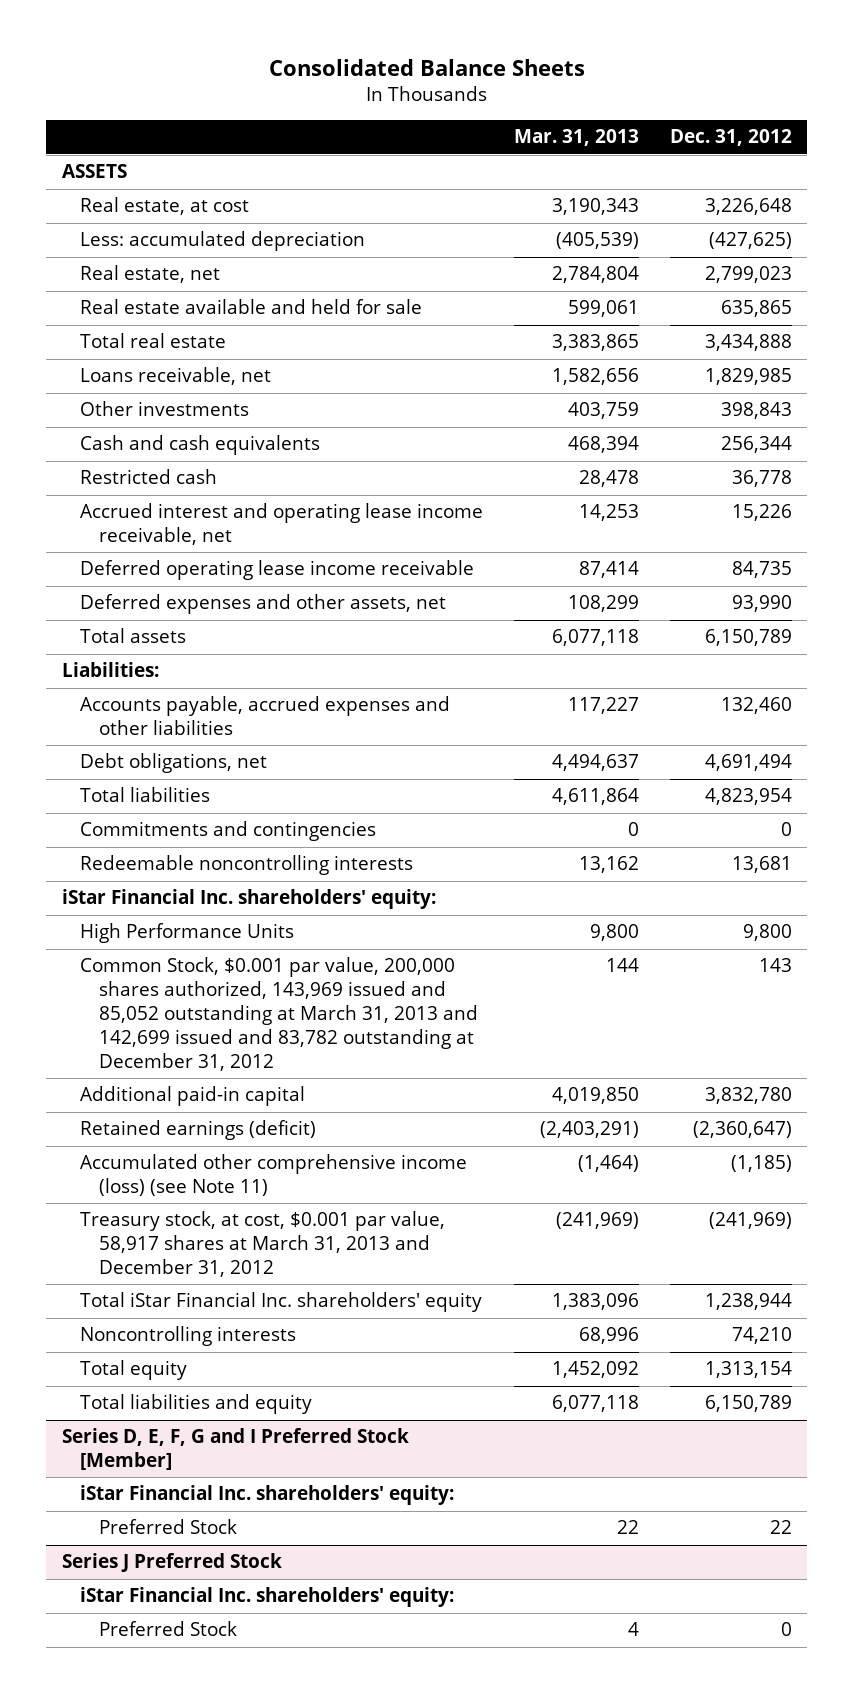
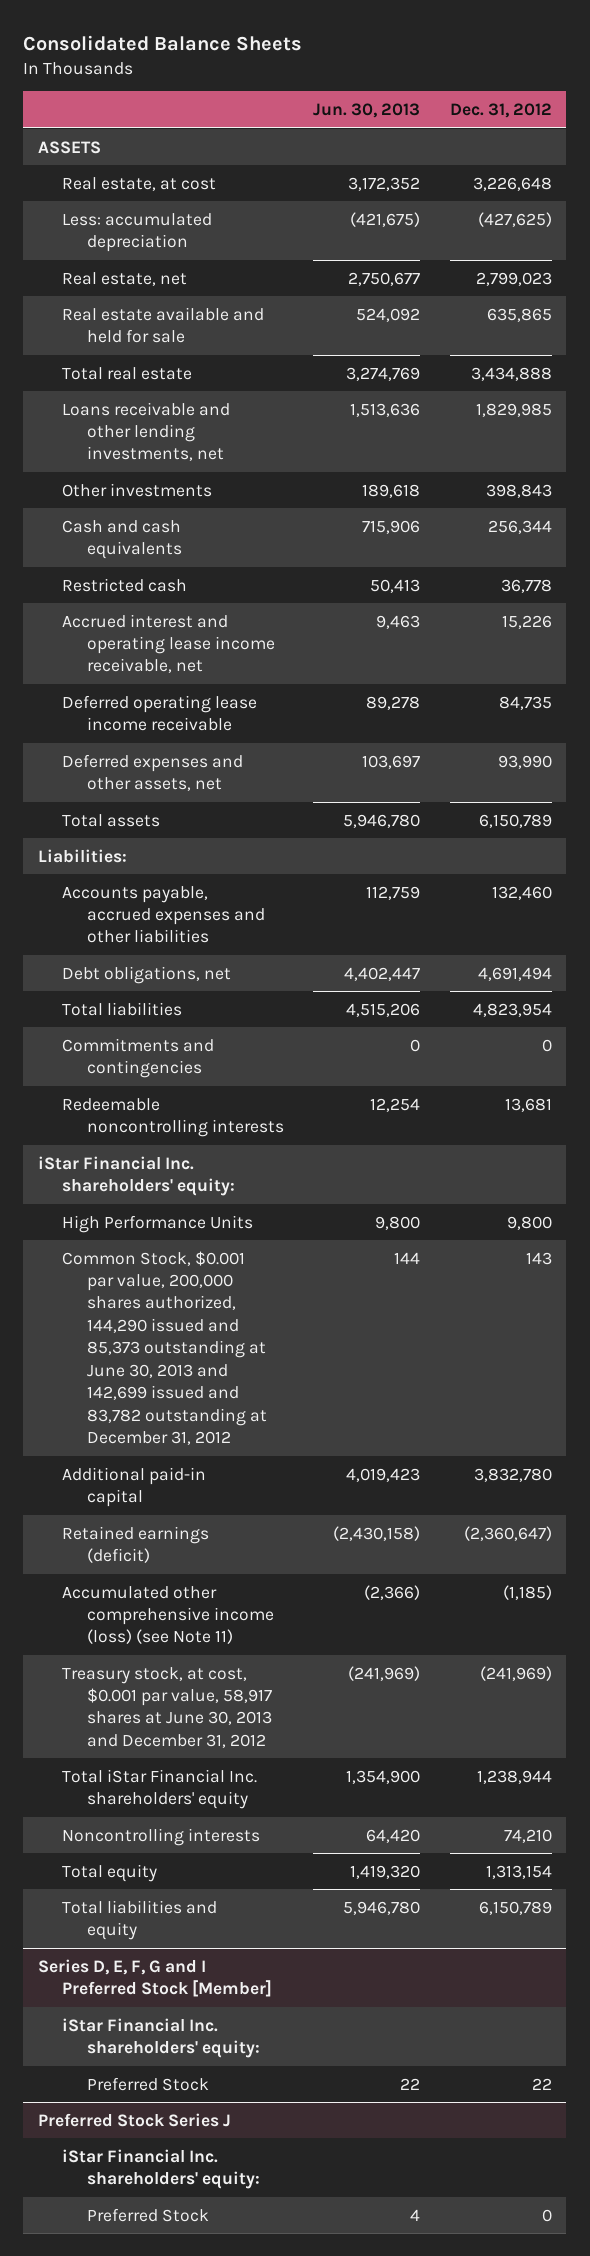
[513,129,639,147] Mar. 31, 2013 -> none
none -> [313,102,421,118] Jun. 30, 2013
[80,367,272,386] Loans receivable, net -> [62,401,231,462] Loans receivable and other lending investments, net
[80,957,478,1072] Common Stock, $0.001 par value, 200,000 shares authorized, 143,969 issued and 85,052 outstanding at March 31, 2013 and 142,699 issued and 83,782 outstanding at December 31, 2012 -> [62,1250,267,1445] Common Stock, $0.001 par value, 200,000 shares authorized, 144,290 issued and 85,373 outstanding at June 30, 2013 and 142,699 issued and 83,782 outstanding at December 31, 2012
[80,1211,446,1278] Treasury stock, at cost, $0.001 par value, 58,917 shares at March 31, 2013 and December 31, 2012 -> [62,1666,272,1748] Treasury stock, at cost, $0.001 par value, 58,917 shares at June 30, 2013 and December 31, 2012
[61,1553,282,1573] Series J Preferred Stock -> [37,2112,231,2127] Preferred Stock Series J

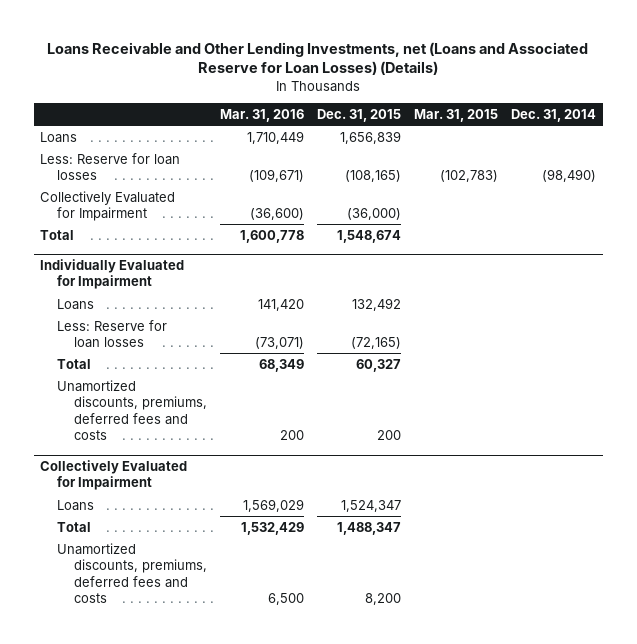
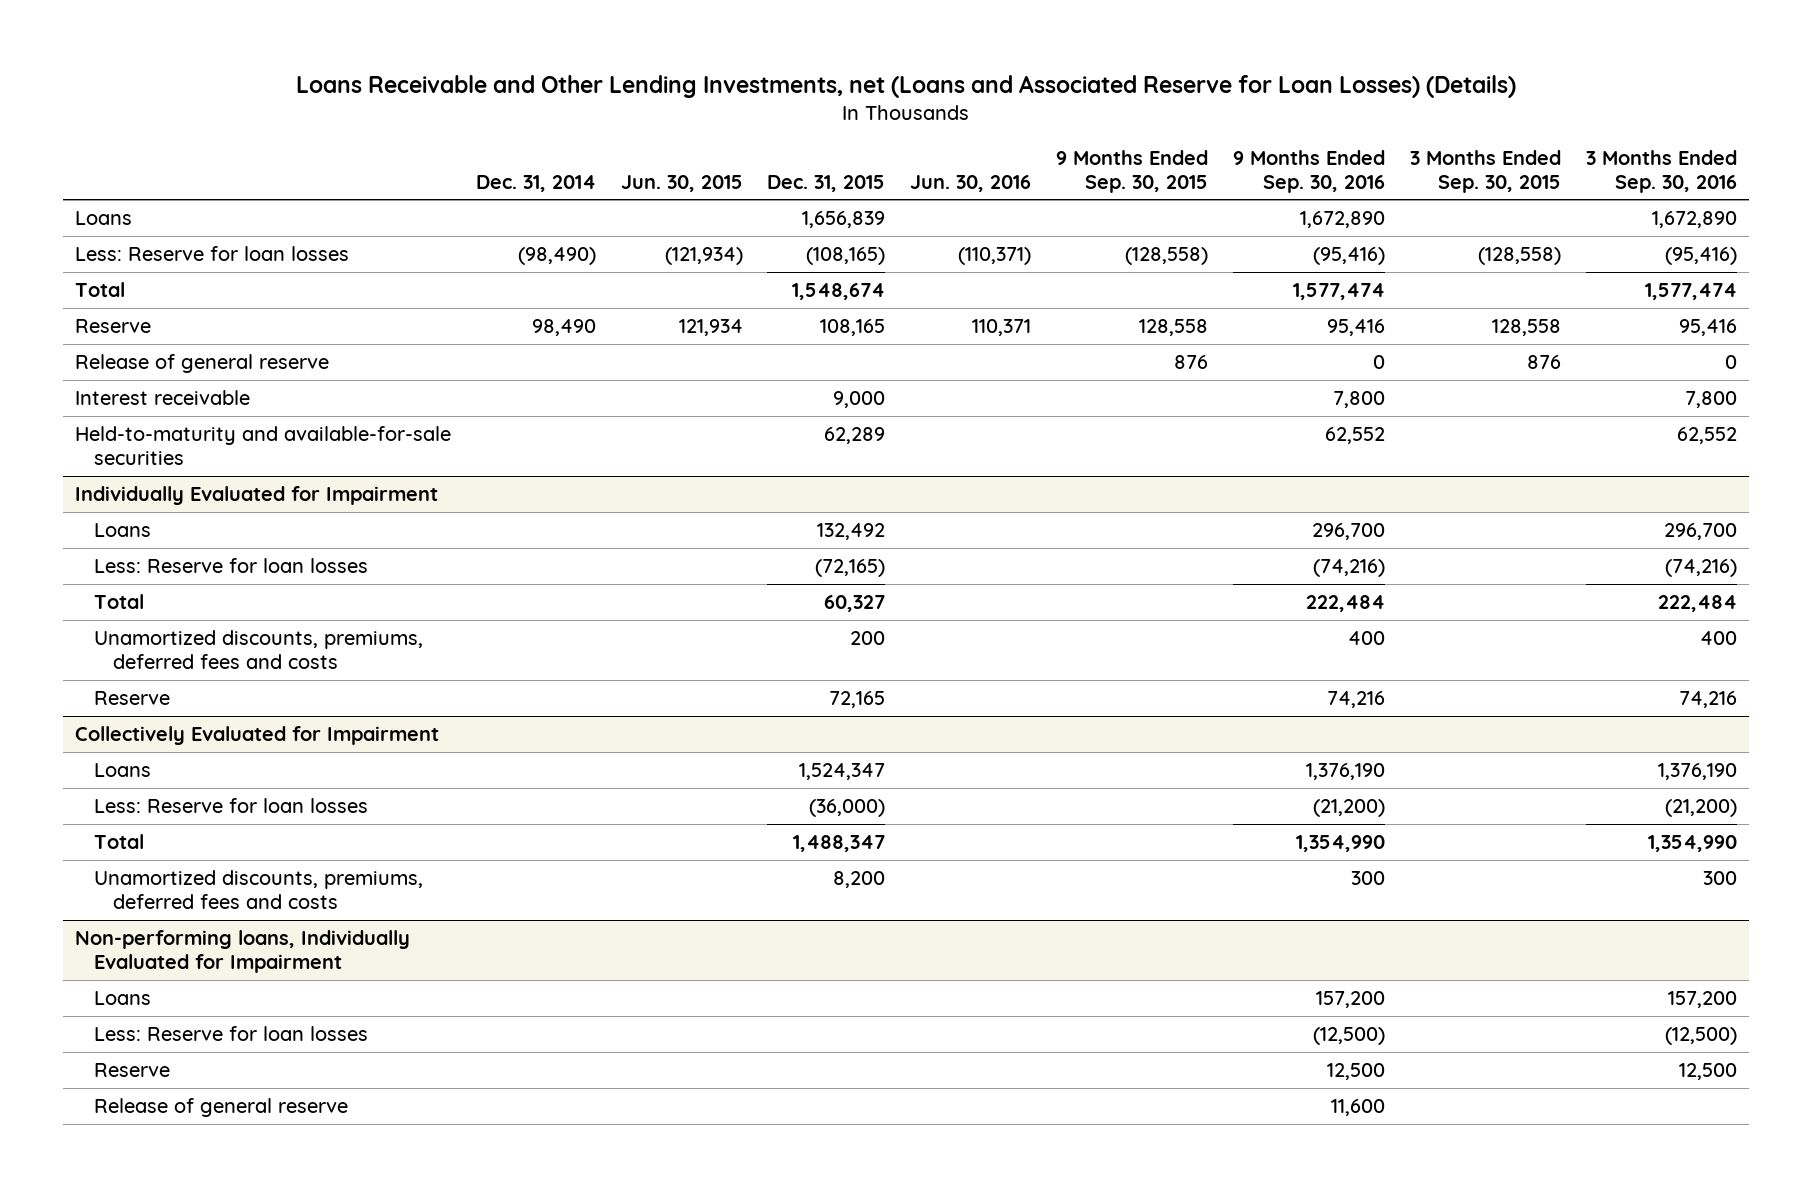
[220,108,305,122] Mar. 31, 2016 -> none
[414,108,499,122] Mar. 31, 2015 -> none
none -> [620,174,743,192] Jun. 30, 2015
none -> [910,174,1032,192] Jun. 30, 2016
none -> [1056,149,1209,193] 9 Months Ended Sep. 30, 2015
none -> [1232,149,1385,193] 9 Months Ended Sep. 30, 2016
none -> [1409,149,1561,193] 3 Months Ended Sep. 30, 2015
none -> [1585,149,1737,193] 3 Months Ended Sep. 30, 2016
[40,190,176,222] Collectively Evaluated for Impairment -> none
none -> [74,318,151,333] Reserve
none -> [74,353,329,373] Release of general reserve
none -> [74,389,250,405] Interest receivable
none -> [74,425,451,465] Held-to-maturity and available-for-sale securities
none -> [94,690,171,705] Reserve
none -> [94,797,369,813] Less: Reserve for loan losses
none -> [74,929,410,973] Non-performing loans, Individually Evaluated for Impairment
none -> [94,990,152,1005] Loans
none -> [94,1025,369,1041] Less: Reserve for loan losses
none -> [94,1062,171,1077] Reserve
none -> [94,1097,349,1117] Release of general reserve

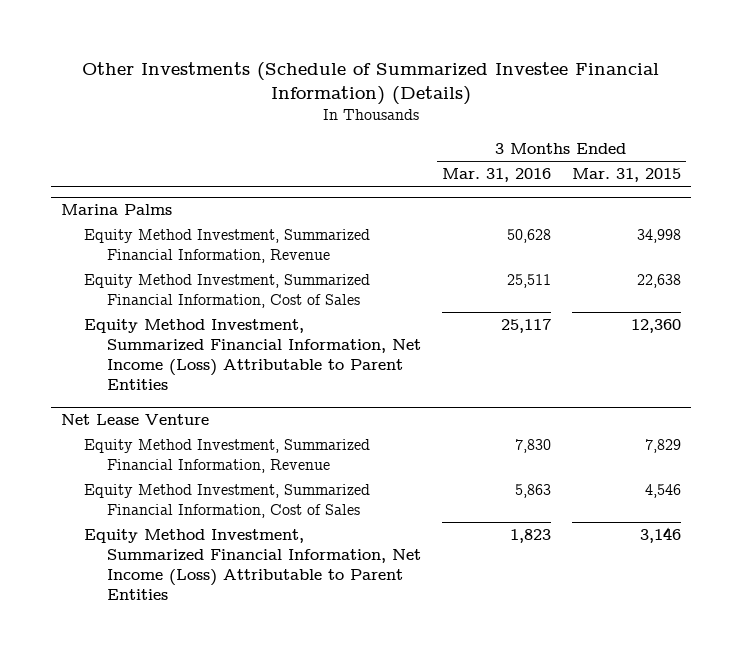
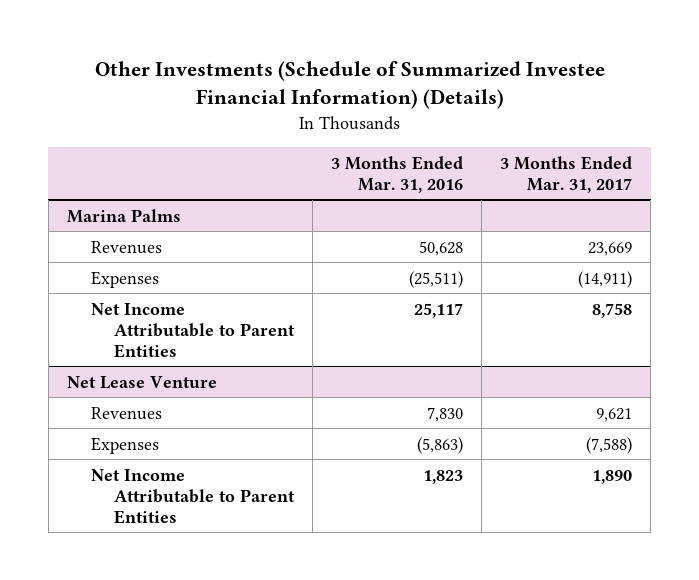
[571,167,681,182] Mar. 31, 2015 -> none
none -> [500,155,633,193] 3 Months Ended Mar. 31, 2017
[84,273,371,308] Equity Method Investment, Summarized Financial Information, Cost of Sales -> none
[84,228,371,263] Equity Method Investment, Summarized Financial Information, Revenue -> [90,240,162,254] Revenues
none -> [90,270,159,288] Expenses
[84,318,422,391] Equity Method Investment, Summarized Financial Information, Net Income (Loss) Attributable to Parent Entities -> [90,302,296,358] Net Income Attributable to Parent Entities
[84,483,371,518] Equity Method Investment, Summarized Financial Information, Cost of Sales -> none
[84,438,371,473] Equity Method Investment, Summarized Financial Information, Revenue -> [90,406,162,420] Revenues
none -> [90,436,159,454] Expenses
[84,528,422,601] Equity Method Investment, Summarized Financial Information, Net Income (Loss) Attributable to Parent Entities -> [90,468,296,524] Net Income Attributable to Parent Entities

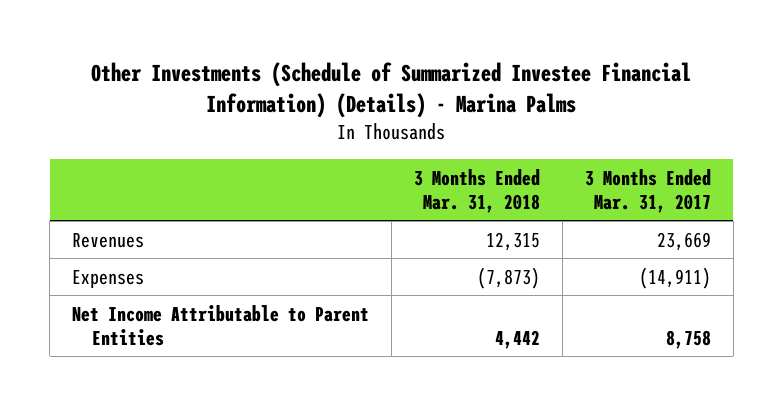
[94,61,605,110] Other Investments (Schedule of Summarized Investee Financial Information) (Details) -> [91,61,692,118] Other Investments (Schedule of Summarized Investee Financial Information) (Details) - Marina Palms
[331,155,464,193] 3 Months Ended Mar. 31, 2016 -> none
none -> [413,168,540,213] 3 Months Ended Mar. 31, 2018
[66,208,181,223] Marina Palms -> none
[66,375,217,389] Net Lease Venture -> none
[90,406,162,420] Revenues -> none
[90,436,159,454] Expenses -> none
[90,468,296,524] Net Income Attributable to Parent Entities -> none

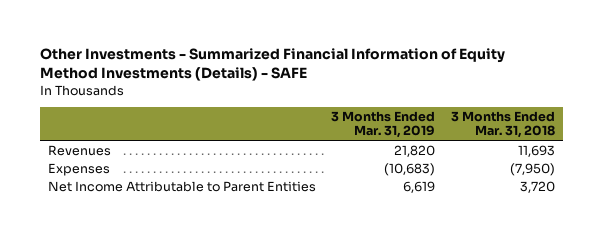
[91,61,692,118] Other Investments (Schedule of Summarized Investee Financial Information) (Details) - Marina Palms -> [40,48,506,82] Other Investments - Summarized Financial Information of Equity Method Investments (Details) - SAFE
[584,168,711,213] 3 Months Ended Mar. 31, 2017 -> none
none -> [331,110,436,139] 3 Months Ended Mar. 31, 2019
[485,231,540,251] 12,315 -> [517,144,555,157] 11,693
[476,266,540,289] (7,873) -> [509,162,555,176] (7,950)
[494,329,540,349] 4,442 -> [519,180,555,193] 3,720

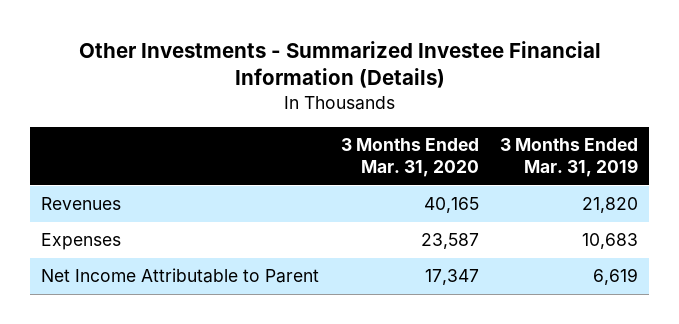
[40,48,506,82] Other Investments - Summarized Financial Information of Equity Method Investments (Details) - SAFE -> [78,40,601,89] Other Investments - Summarized Investee Financial Information (Details)
[450,110,555,139] 3 Months Ended Mar. 31, 2018 -> none
none -> [340,138,479,178] 3 Months Ended Mar. 31, 2020
[384,162,436,176] (10,683) -> [582,233,639,250] 10,683
[48,180,317,192] Net Income Attributable to Parent Entities -> [40,268,319,284] Net Income Attributable to Parent

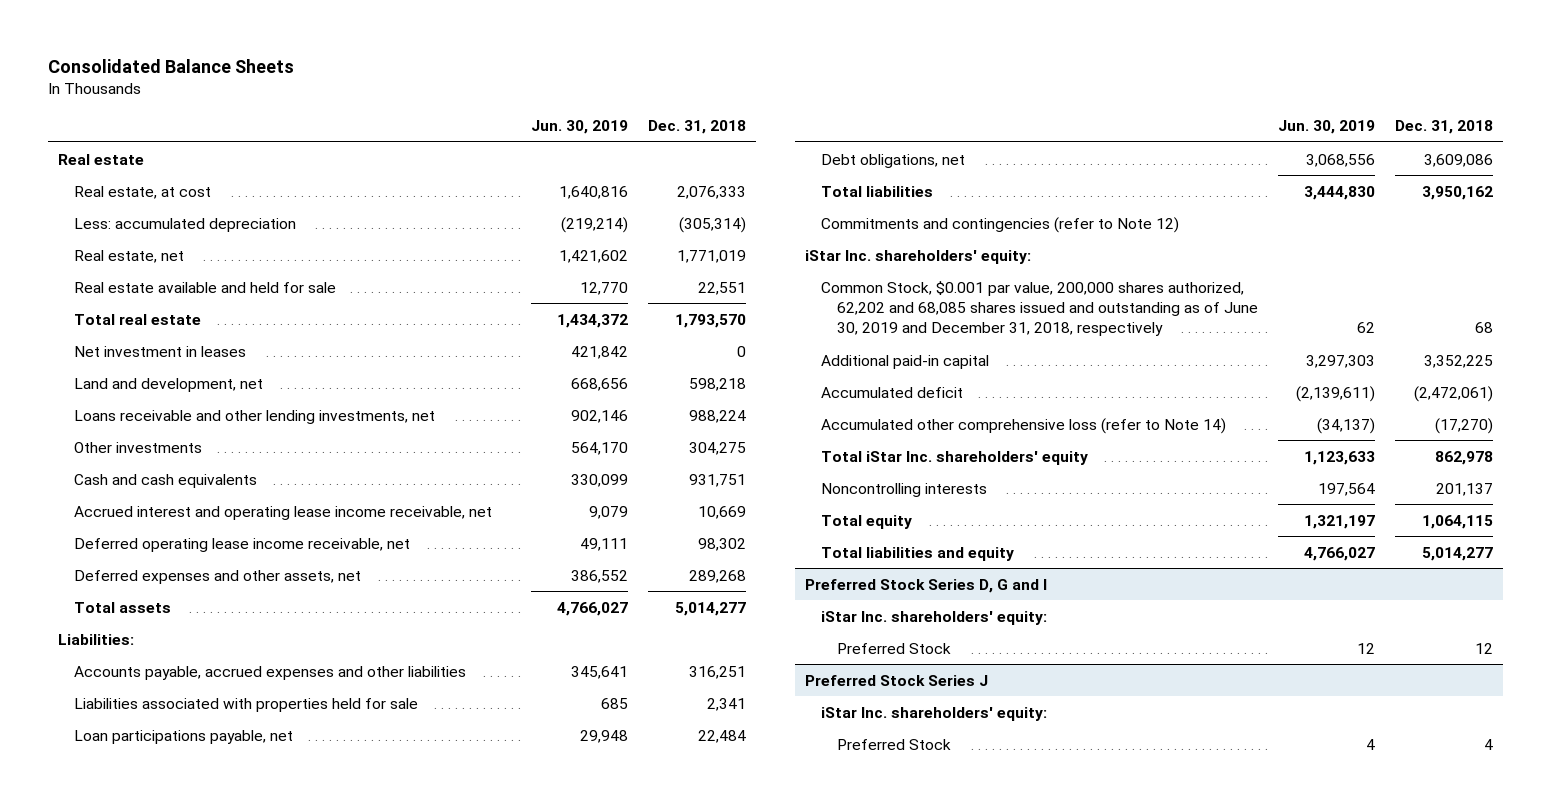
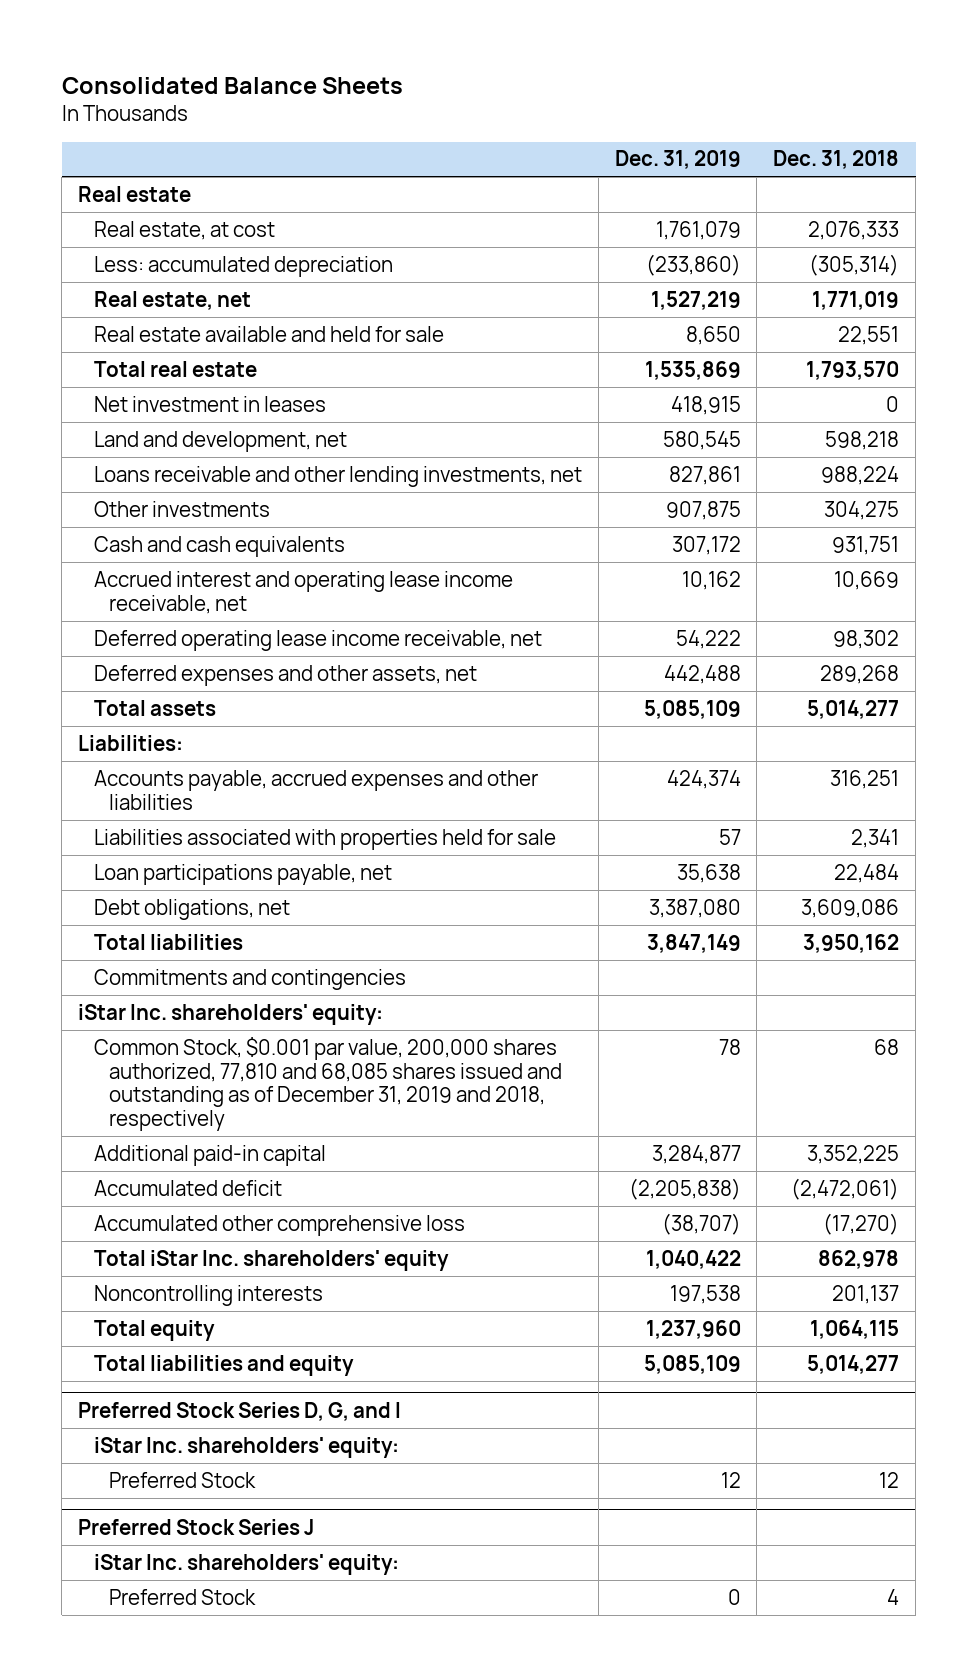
[531,120,629,135] Jun. 30, 2019 -> none
none -> [614,150,741,170] Dec. 31, 2019
[821,216,1180,233] Commitments and contingencies (refer to Note 12) -> [93,968,406,990] Commitments and contingencies
[821,280,1259,337] Common Stock, $0.001 par value, 200,000 shares authorized, 62,202 and 68,085 shares issued and outstanding as of June 30, 2019 and December 31, 2018, respectively -> [93,1036,563,1132] Common Stock, $0.001 par value, 200,000 shares authorized, 77,810 and 68,085 shares issued and outstanding as of December 31, 2019 and 2018, respectively
[821,417,1227,434] Accumulated other comprehensive loss (refer to Note 14) -> [93,1214,465,1236] Accumulated other comprehensive loss
[805,578,1048,593] Preferred Stock Series D, G and I -> [78,1401,402,1421] Preferred Stock Series D, G, and I

